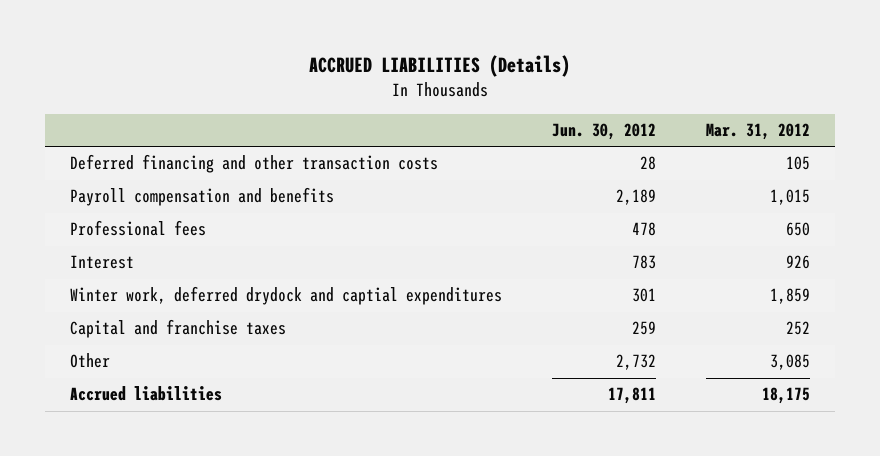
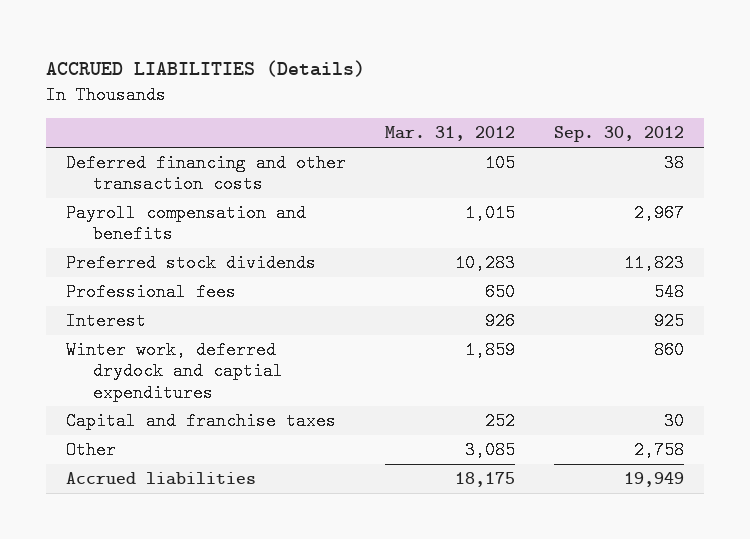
[551,123,656,141] Jun. 30, 2012 -> none
none -> [554,126,685,143] Sep. 30, 2012
none -> [65,254,316,273] Preferred stock dividends

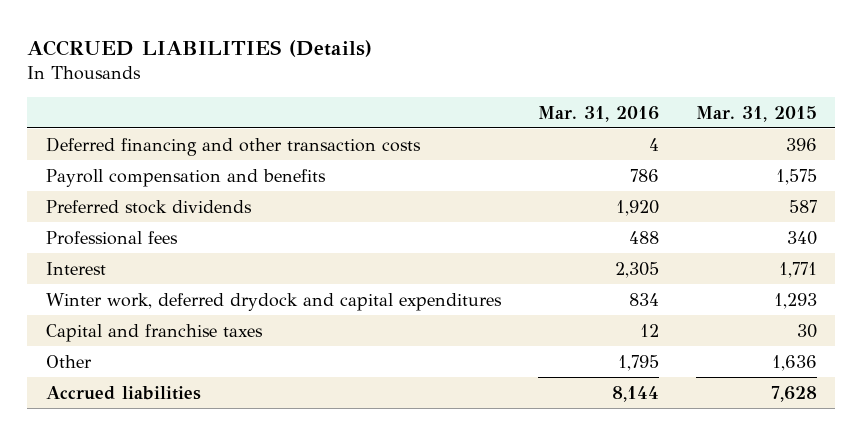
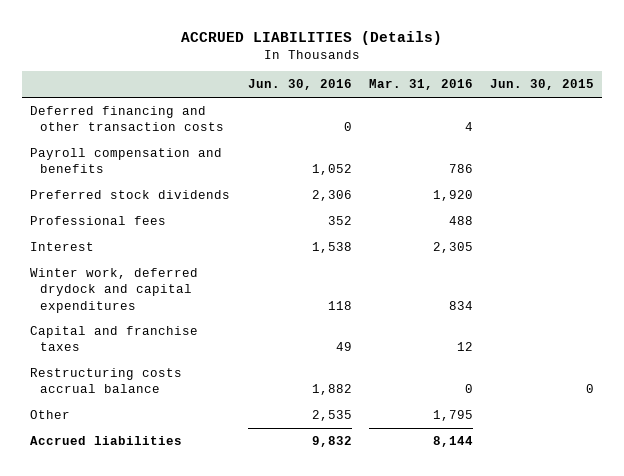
[695,105,817,122] Mar. 31, 2015 -> none
none -> [247,79,352,91] Jun. 30, 2016
none -> [489,79,594,91] Jun. 30, 2015
none -> [30,368,183,394] Restructuring costs accrual balance

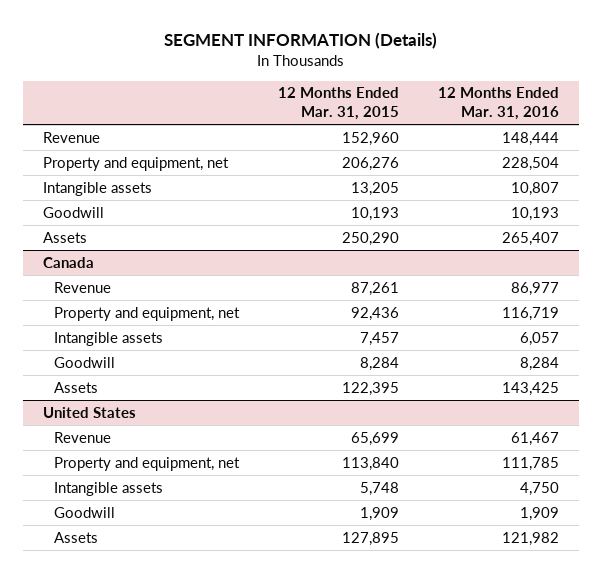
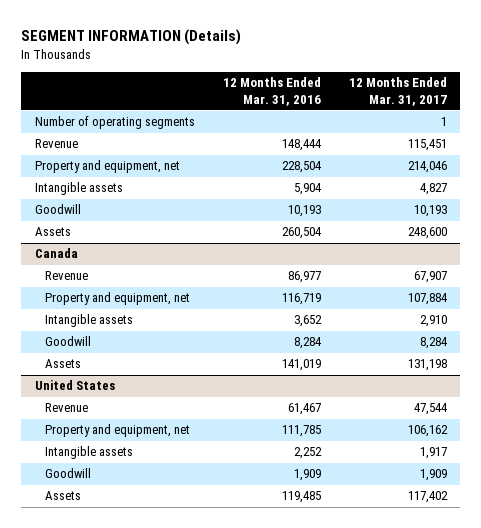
[277,87,399,121] 12 Months Ended Mar. 31, 2015 -> none
none -> [348,77,447,106] 12 Months Ended Mar. 31, 2017
none -> [34,116,195,130] Number of operating segments
[510,181,559,196] 10,807 -> [293,183,322,196] 5,904
[501,231,559,246] 265,407 -> [281,227,322,240] 260,504
[519,331,559,346] 6,057 -> [293,315,322,328] 3,652
[501,381,559,396] 143,425 -> [281,359,321,372] 141,019
[519,481,559,496] 4,750 -> [293,447,322,460] 2,252
[501,531,559,546] 121,982 -> [281,491,321,504] 119,485

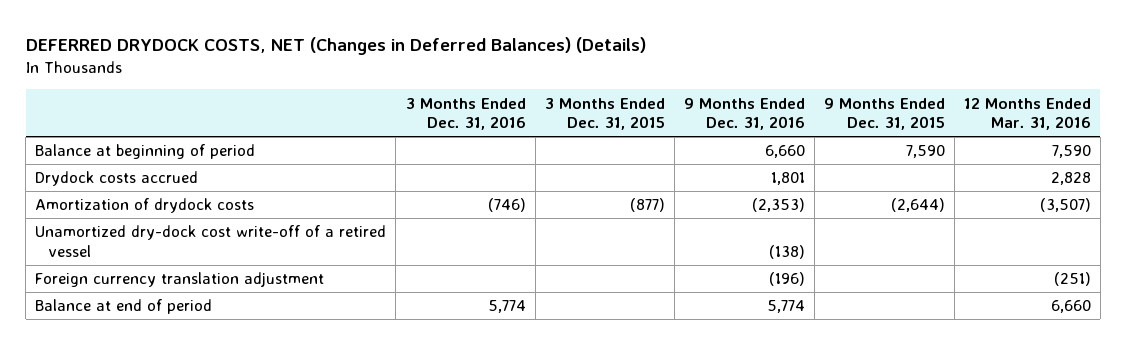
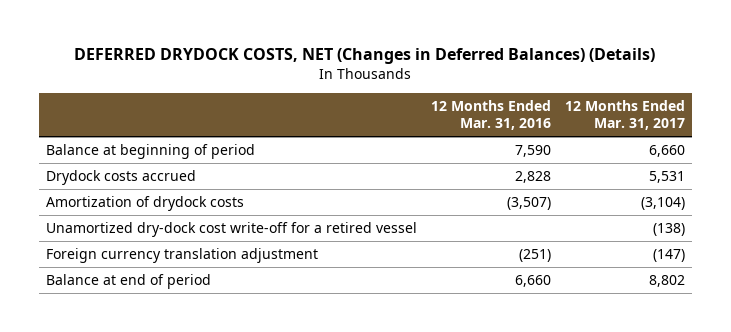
[405,97,526,131] 3 Months Ended Dec. 31, 2016 -> none
[544,97,665,131] 3 Months Ended Dec. 31, 2015 -> none
[683,97,805,131] 9 Months Ended Dec. 31, 2016 -> none
[823,97,945,131] 9 Months Ended Dec. 31, 2015 -> none
none -> [565,99,686,131] 12 Months Ended Mar. 31, 2017
[35,225,387,257] Unamortized dry-dock cost write-off of a retired vessel -> [45,221,417,237] Unamortized dry-dock cost write-off for a retired vessel

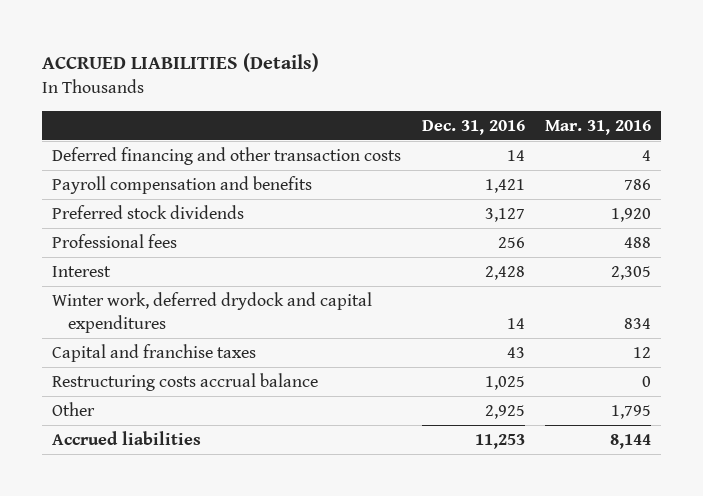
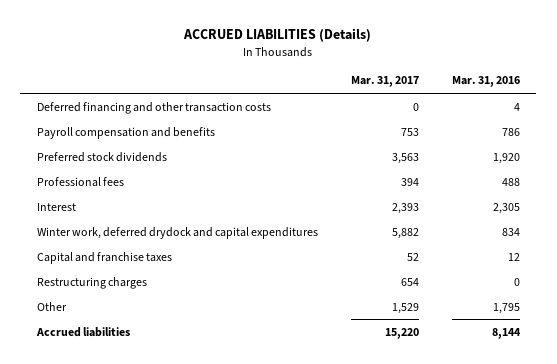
[421,119,525,135] Dec. 31, 2016 -> none
none -> [350,76,419,88] Mar. 31, 2017
[52,373,319,392] Restructuring costs accrual balance -> [36,276,147,289] Restructuring charges

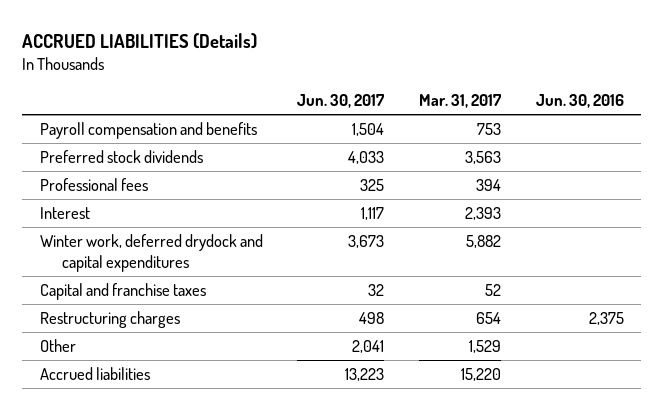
[451,76,520,88] Mar. 31, 2016 -> none
none -> [297,94,386,109] Jun. 30, 2017
none -> [535,94,624,109] Jun. 30, 2016
[36,101,271,114] Deferred financing and other transaction costs -> none

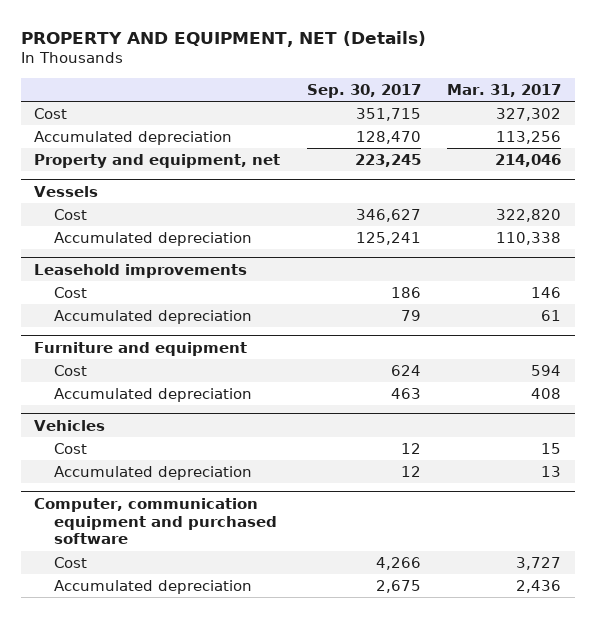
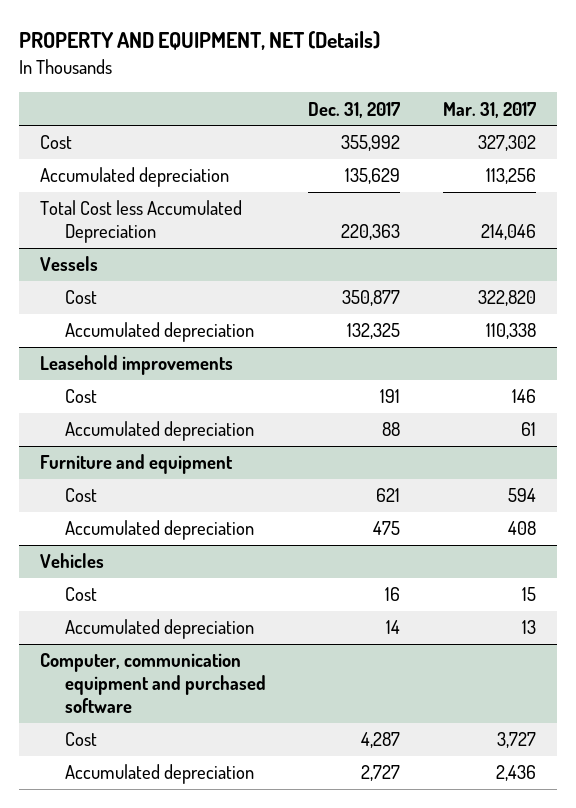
[306,84,421,99] Sep. 30, 2017 -> none
none -> [308,101,401,118] Dec. 31, 2017
[33,153,280,168] Property and equipment, net -> [40,200,243,244] Total Cost less Accumulated Depreciation

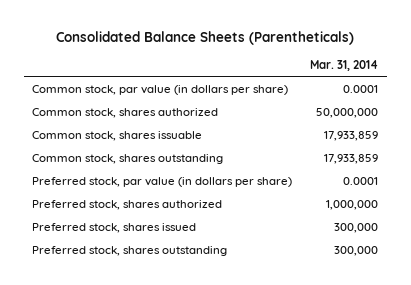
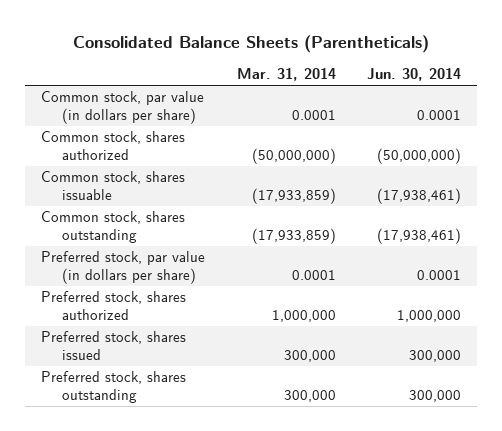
none -> [367,67,462,81] Jun. 30, 2014
[316,107,379,118] 50,000,000 -> [251,147,336,164] (50,000,000)
[324,130,379,141] 17,933,859 -> [251,187,336,204] (17,933,859)
[324,153,379,164] 17,933,859 -> [251,227,336,244] (17,933,859)

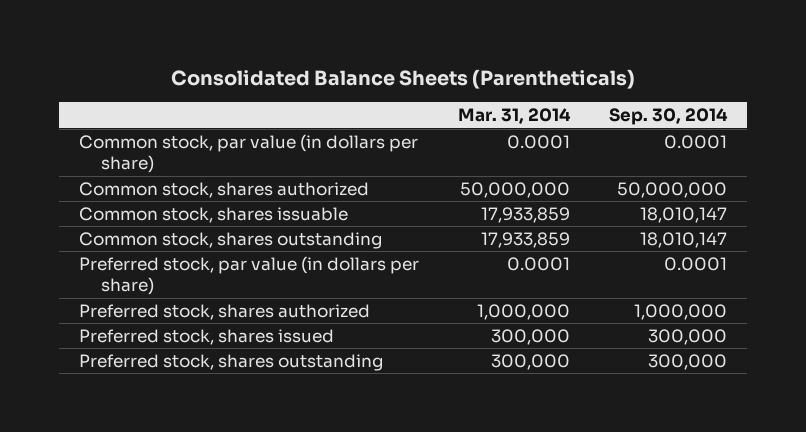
[367,67,462,81] Jun. 30, 2014 -> none
none -> [608,108,728,126] Sep. 30, 2014
[251,147,336,164] (50,000,000) -> [459,181,570,198] 50,000,000
[251,187,336,204] (17,933,859) -> [480,206,570,223] 17,933,859
[251,227,336,244] (17,933,859) -> [480,231,570,248] 17,933,859

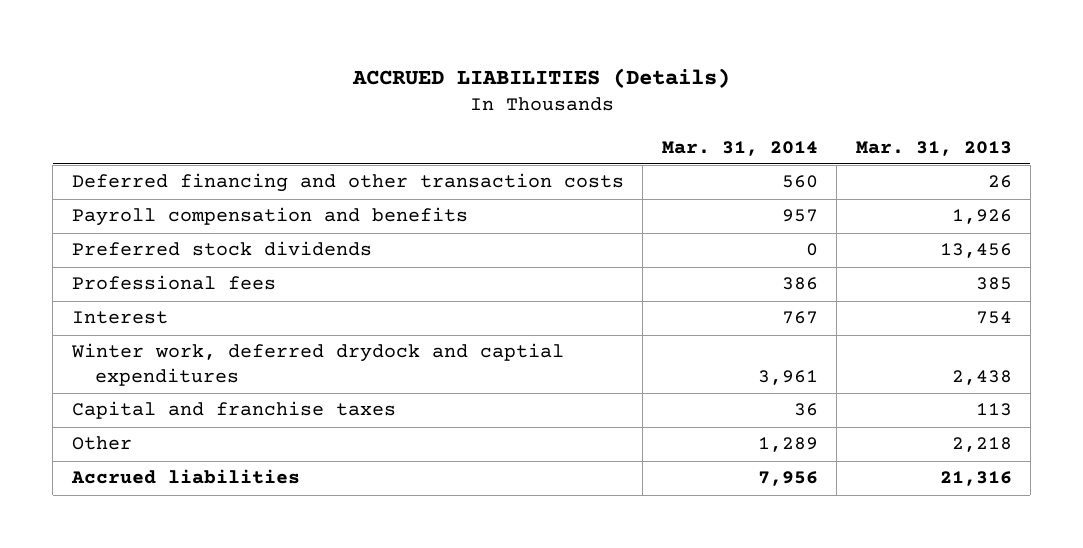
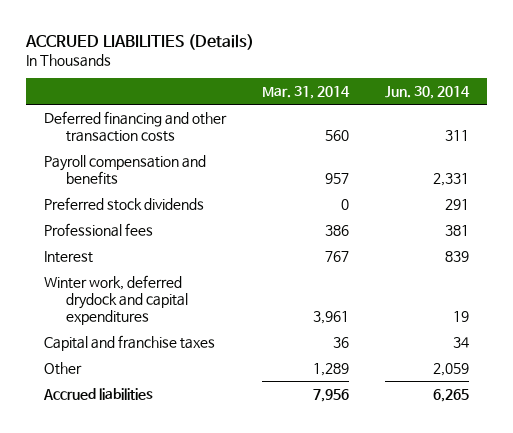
[855,140,1012,156] Mar. 31, 2013 -> none
none -> [385,86,471,100] Jun. 30, 2014
[70,343,564,387] Winter work, deferred drydock and captial expenditures -> [44,274,188,326] Winter work, deferred drydock and capital expenditures

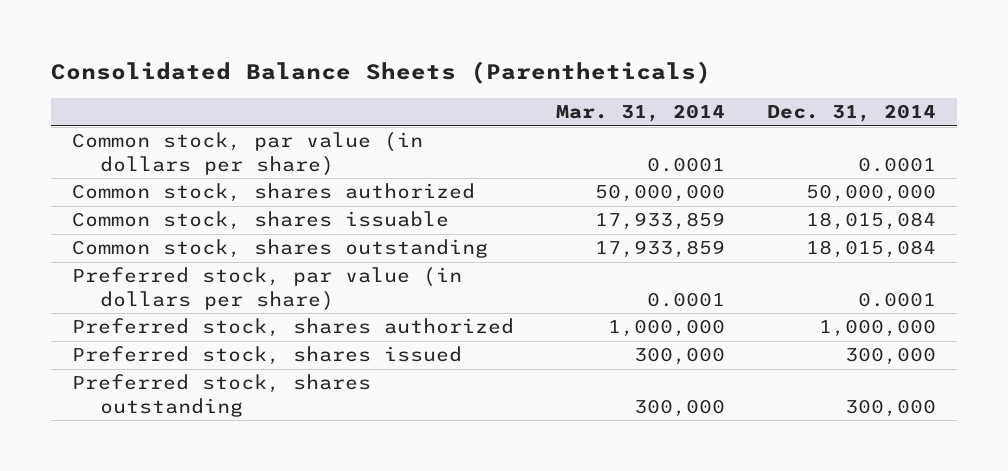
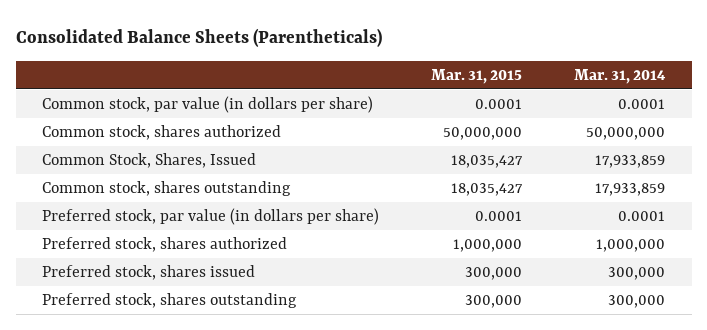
[767,104,937,123] Dec. 31, 2014 -> none
none -> [431,68,523,84] Mar. 31, 2015
[72,211,450,231] Common stock, shares issuable -> [41,153,256,169] Common Stock, Shares, Issued

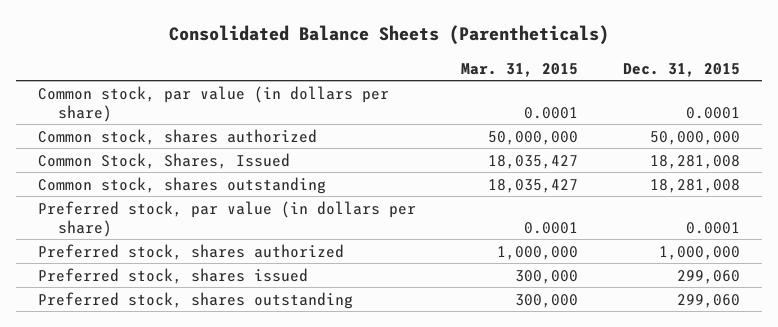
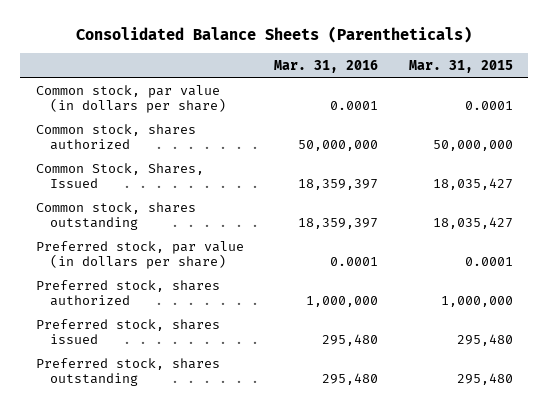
[622,62,740,77] Dec. 31, 2015 -> none
none -> [274,59,379,73] Mar. 31, 2016
[514,269,578,284] 300,000 -> [457,333,514,346] 295,480
[514,293,578,308] 300,000 -> [457,372,514,385] 295,480

